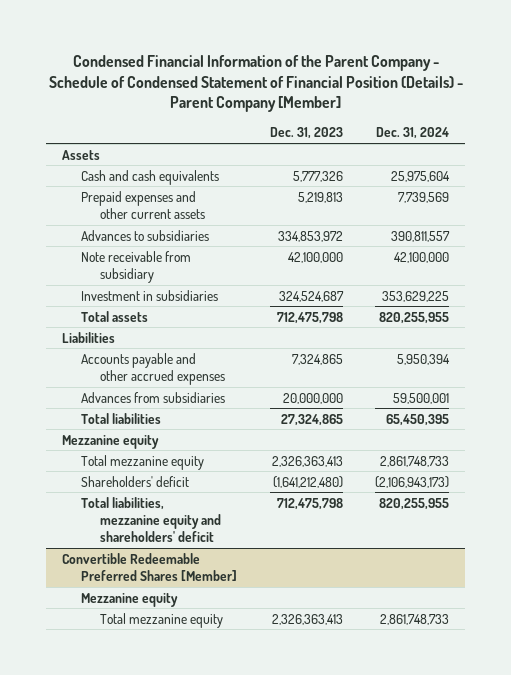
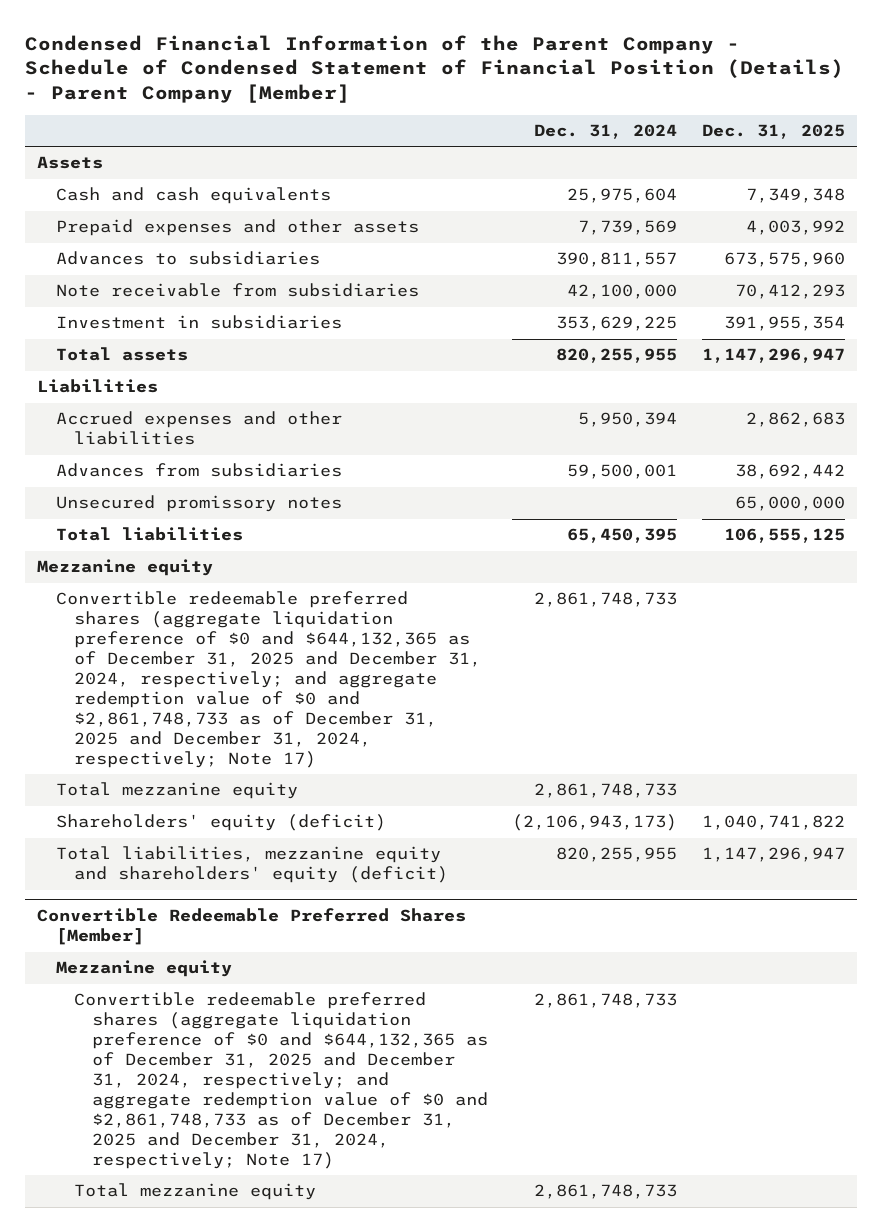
[269,127,343,140] Dec. 31, 2023 -> none
none -> [701,123,845,139] Dec. 31, 2025
[81,190,206,219] Prepaid expenses and other current assets -> [55,219,419,237] Prepaid expenses and other assets
[81,250,192,283] Note receivable from subsidiary -> [55,283,419,298] Note receivable from subsidiaries
[81,352,226,385] Accounts payable and other accrued expenses -> [55,411,342,446] Accrued expenses and other liabilities
none -> [55,495,342,513] Unsecured promissory notes
none -> [55,591,481,768] Convertible redeemable preferred shares (aggregate liquidation preference of $0 and $644,132,365 as of December 31, 2025 and December 31, 2024, respectively; and aggregate redemption value of $0 and $2,861,748,733 as of December 31, 2025 and December 31, 2024, respectively; Note 17)
[81,475,190,487] Shareholders' deficit -> [55,814,386,832] Shareholders' equity (deficit)
[81,496,222,543] Total liabilities, mezzanine equity and shareholders' deficit -> [55,846,448,884] Total liabilities, mezzanine equity and shareholders' equity (deficit)
none -> [73,992,489,1169] Convertible redeemable preferred shares (aggregate liquidation preference of $0 and $644,132,365 as of December 31, 2025 and December 31, 2024, respectively; and aggregate redemption value of $0 and $2,861,748,733 as of December 31, 2025 and December 31, 2024, respectively; Note 17)

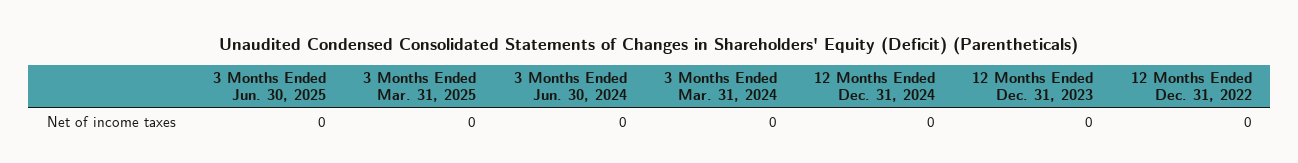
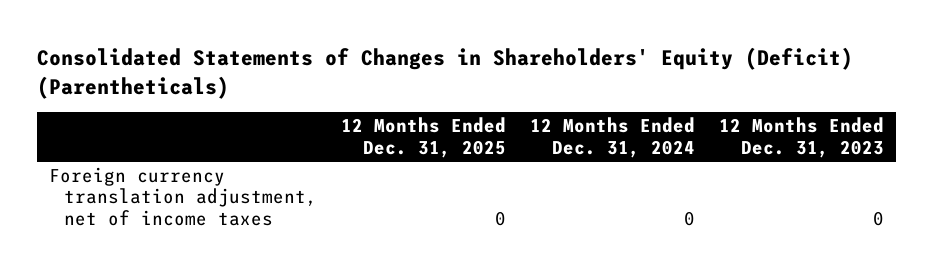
[219,37,1079,56] Unaudited Condensed Consolidated Statements of Changes in Shareholders' Equity (Deficit) (Parentheticals) -> [36,47,853,100] Consolidated Statements of Changes in Shareholders' Equity (Deficit) (Parentheticals)
[213,71,327,102] 3 Months Ended Jun. 30, 2025 -> none
[363,71,477,102] 3 Months Ended Mar. 31, 2025 -> none
[513,71,627,102] 3 Months Ended Jun. 30, 2024 -> none
[663,71,777,102] 3 Months Ended Mar. 31, 2024 -> none
[1130,71,1252,102] 12 Months Ended Dec. 31, 2022 -> none
none -> [340,117,506,158] 12 Months Ended Dec. 31, 2025
[46,116,176,128] Net of income taxes -> [48,167,317,226] Foreign currency translation adjustment, net of income taxes

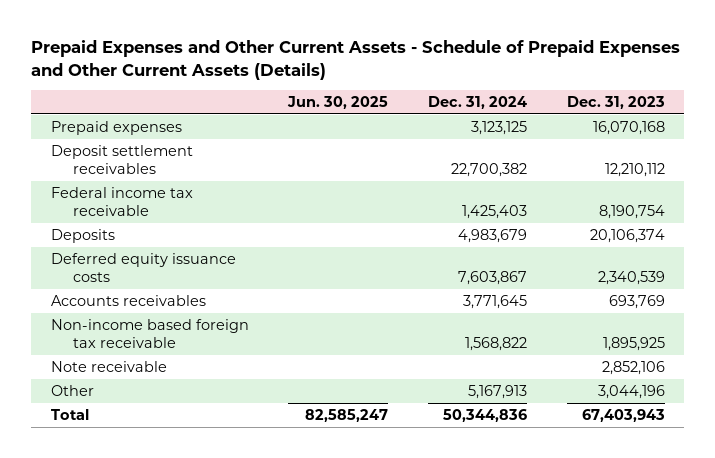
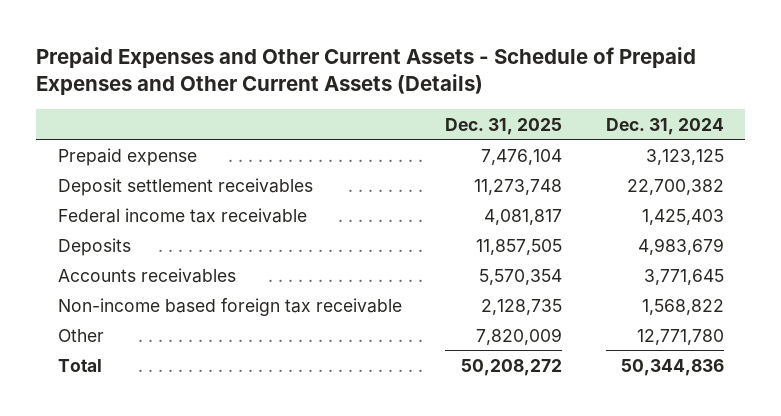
[287,96,389,110] Jun. 30, 2025 -> none
[566,96,665,110] Dec. 31, 2023 -> none
none -> [445,117,563,135] Dec. 31, 2025
[50,120,182,135] Prepaid expenses -> [57,147,197,166] Prepaid expense
[50,252,236,283] Deferred equity issuance costs -> none
[50,360,167,372] Note receivable -> none
[467,384,527,399] 5,167,913 -> [636,328,724,345] 12,771,780

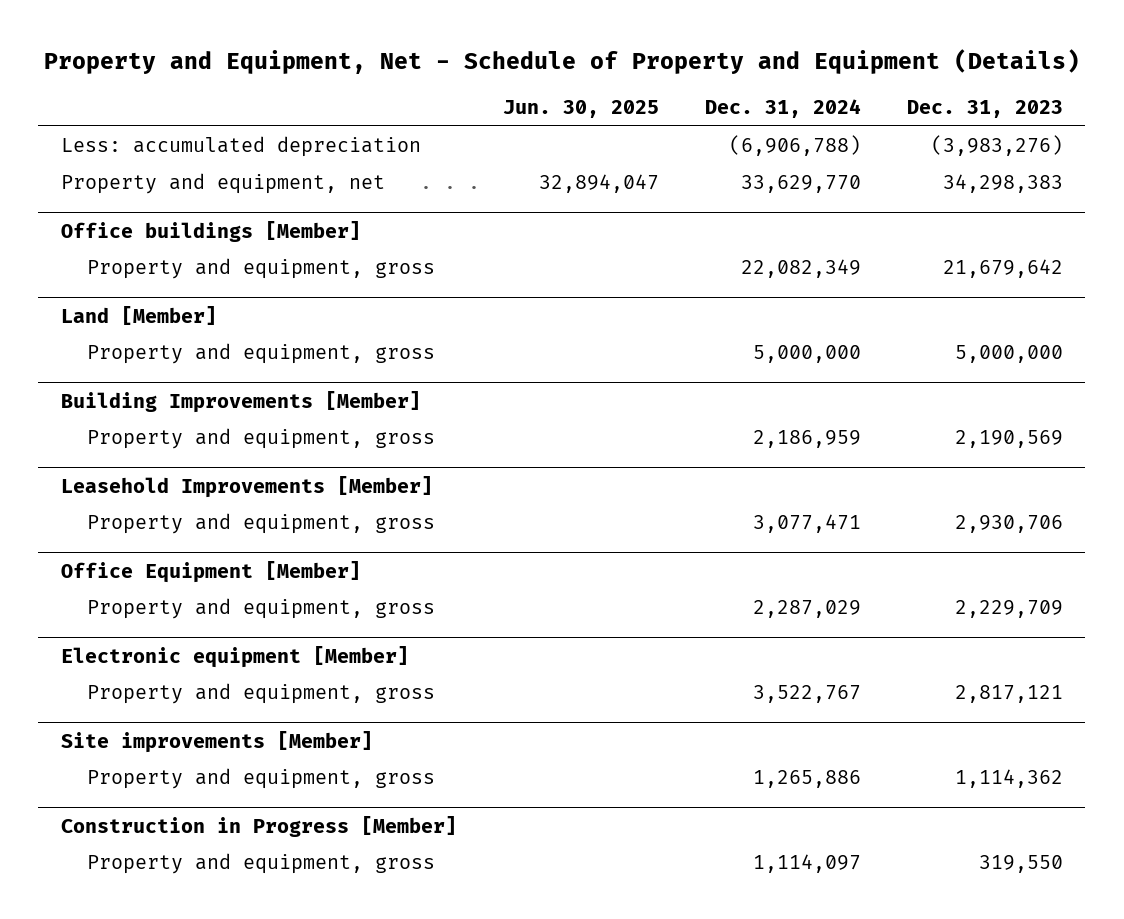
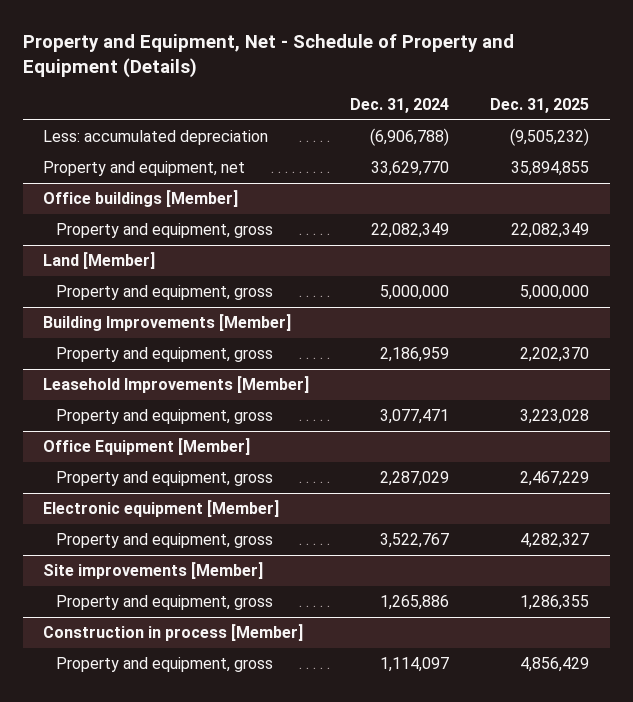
[503,99,660,118] Jun. 30, 2025 -> none
[906,99,1063,118] Dec. 31, 2023 -> none
none -> [490,97,590,113] Dec. 31, 2025
[61,815,458,837] Construction in Progress [Member] -> [43,624,304,642] Construction in process [Member]

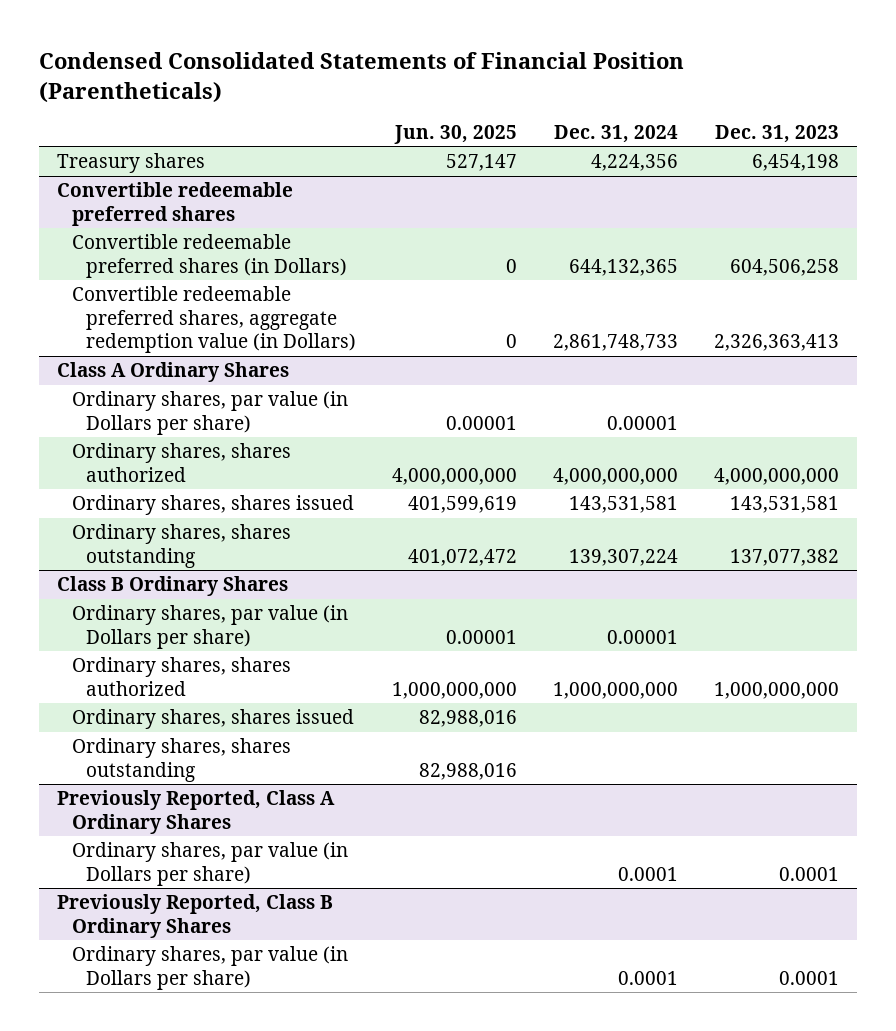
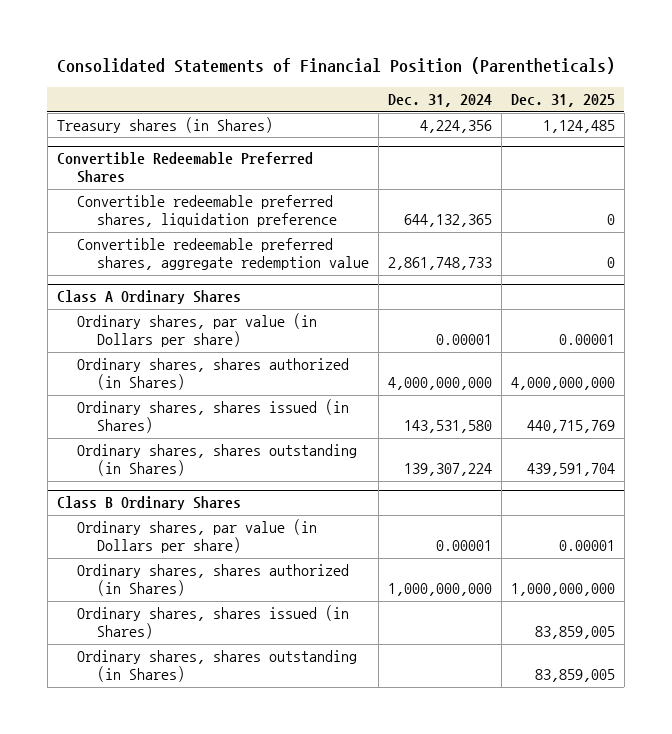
[38,51,684,103] Condensed Consolidated Statements of Financial Position (Parentheticals) -> [56,57,615,75] Consolidated Statements of Financial Position (Parentheticals)
[394,125,518,145] Jun. 30, 2025 -> none
[715,125,840,144] Dec. 31, 2023 -> none
none -> [510,94,615,108] Dec. 31, 2025
[56,153,205,174] Treasury shares -> [56,117,273,134] Treasury shares (in Shares)
[56,182,293,226] Convertible redeemable preferred shares -> [56,152,313,184] Convertible Redeemable Preferred Shares
[71,234,348,278] Convertible redeemable preferred shares (in Dollars) -> [76,195,337,228] Convertible redeemable preferred shares, liquidation preference
[71,286,357,354] Convertible redeemable preferred shares, aggregate redemption value (in Dollars) -> [76,238,369,271] Convertible redeemable preferred shares, aggregate redemption value
[71,443,291,482] Ordinary shares, shares authorized -> [76,358,349,391] Ordinary shares, shares authorized (in Shares)
[71,495,354,516] Ordinary shares, shares issued -> [76,399,349,434] Ordinary shares, shares issued (in Shares)
[569,496,679,514] 143,531,581 -> [403,420,492,434] 143,531,580
[71,524,291,568] Ordinary shares, shares outstanding -> [76,444,357,477] Ordinary shares, shares outstanding (in Shares)
[56,790,335,834] Previously Reported, Class A Ordinary Shares -> none
[71,842,348,886] Ordinary shares, par value (in Dollars per share) -> none
[56,894,333,938] Previously Reported, Class B Ordinary Shares -> none
[71,946,348,990] Ordinary shares, par value (in Dollars per share) -> none
[71,657,291,696] Ordinary shares, shares authorized -> [76,564,349,597] Ordinary shares, shares authorized (in Shares)
[71,709,354,730] Ordinary shares, shares issued -> [76,605,349,640] Ordinary shares, shares issued (in Shares)
[71,738,291,782] Ordinary shares, shares outstanding -> [76,650,357,683] Ordinary shares, shares outstanding (in Shares)

